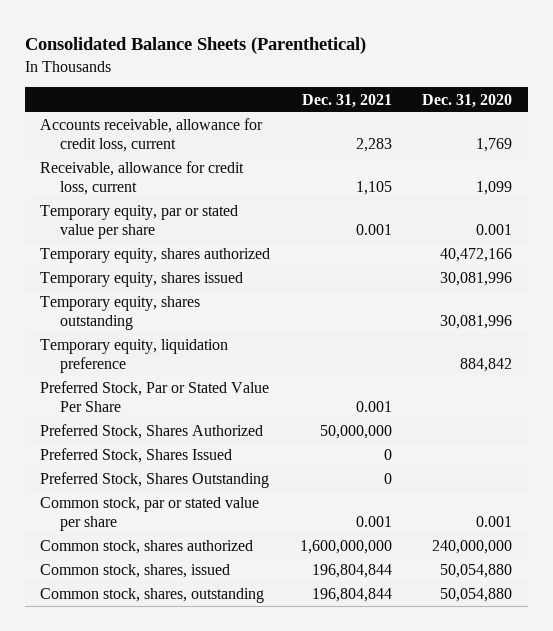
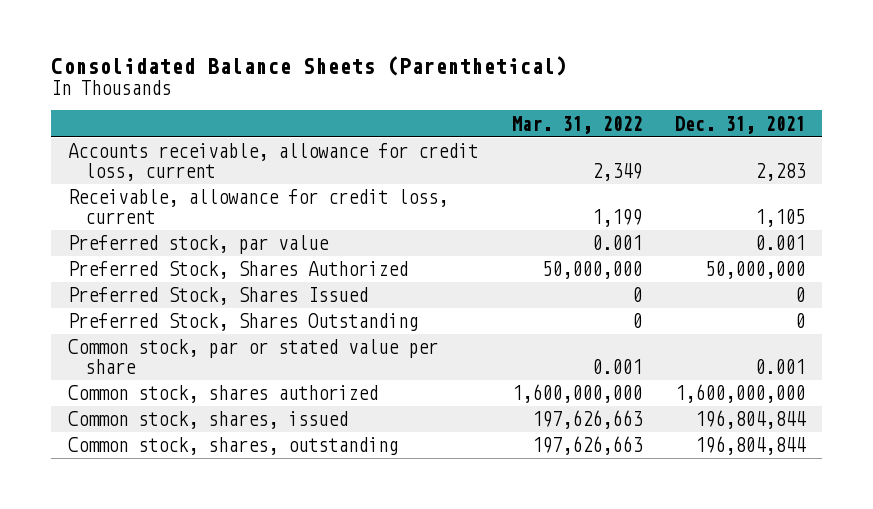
[422,93,513,108] Dec. 31, 2020 -> none
none -> [511,115,642,134] Mar. 31, 2022
[40,205,239,240] Temporary equity, par or stated value per share -> none
[40,248,271,264] Temporary equity, shares authorized -> none
[40,272,244,288] Temporary equity, shares issued -> none
[40,296,201,331] Temporary equity, shares outstanding -> none
[40,339,229,374] Temporary equity, liquidation preference -> none
[40,381,270,413] Preferred Stock, Par or Stated Value Per Share -> [67,235,329,255] Preferred stock, par value

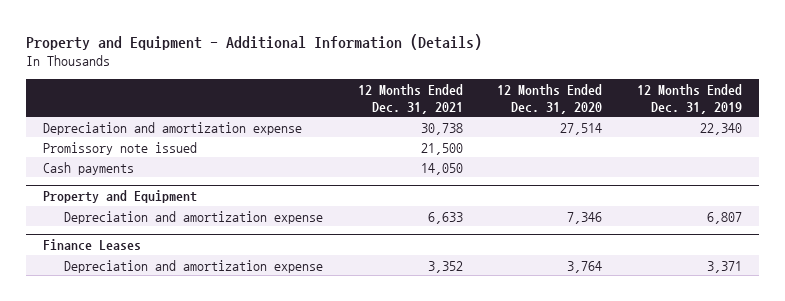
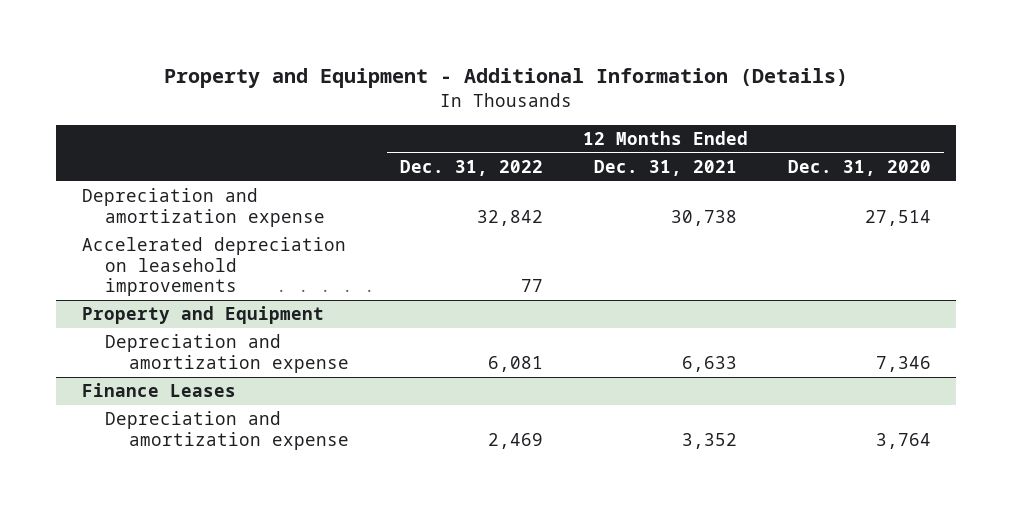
[636,83,742,114] 12 Months Ended Dec. 31, 2019 -> none
none -> [400,160,544,177] Dec. 31, 2022
[43,141,198,155] Promissory note issued -> none
[43,161,135,175] Cash payments -> none
none -> [81,237,346,297] Accelerated depreciation on leasehold improvements

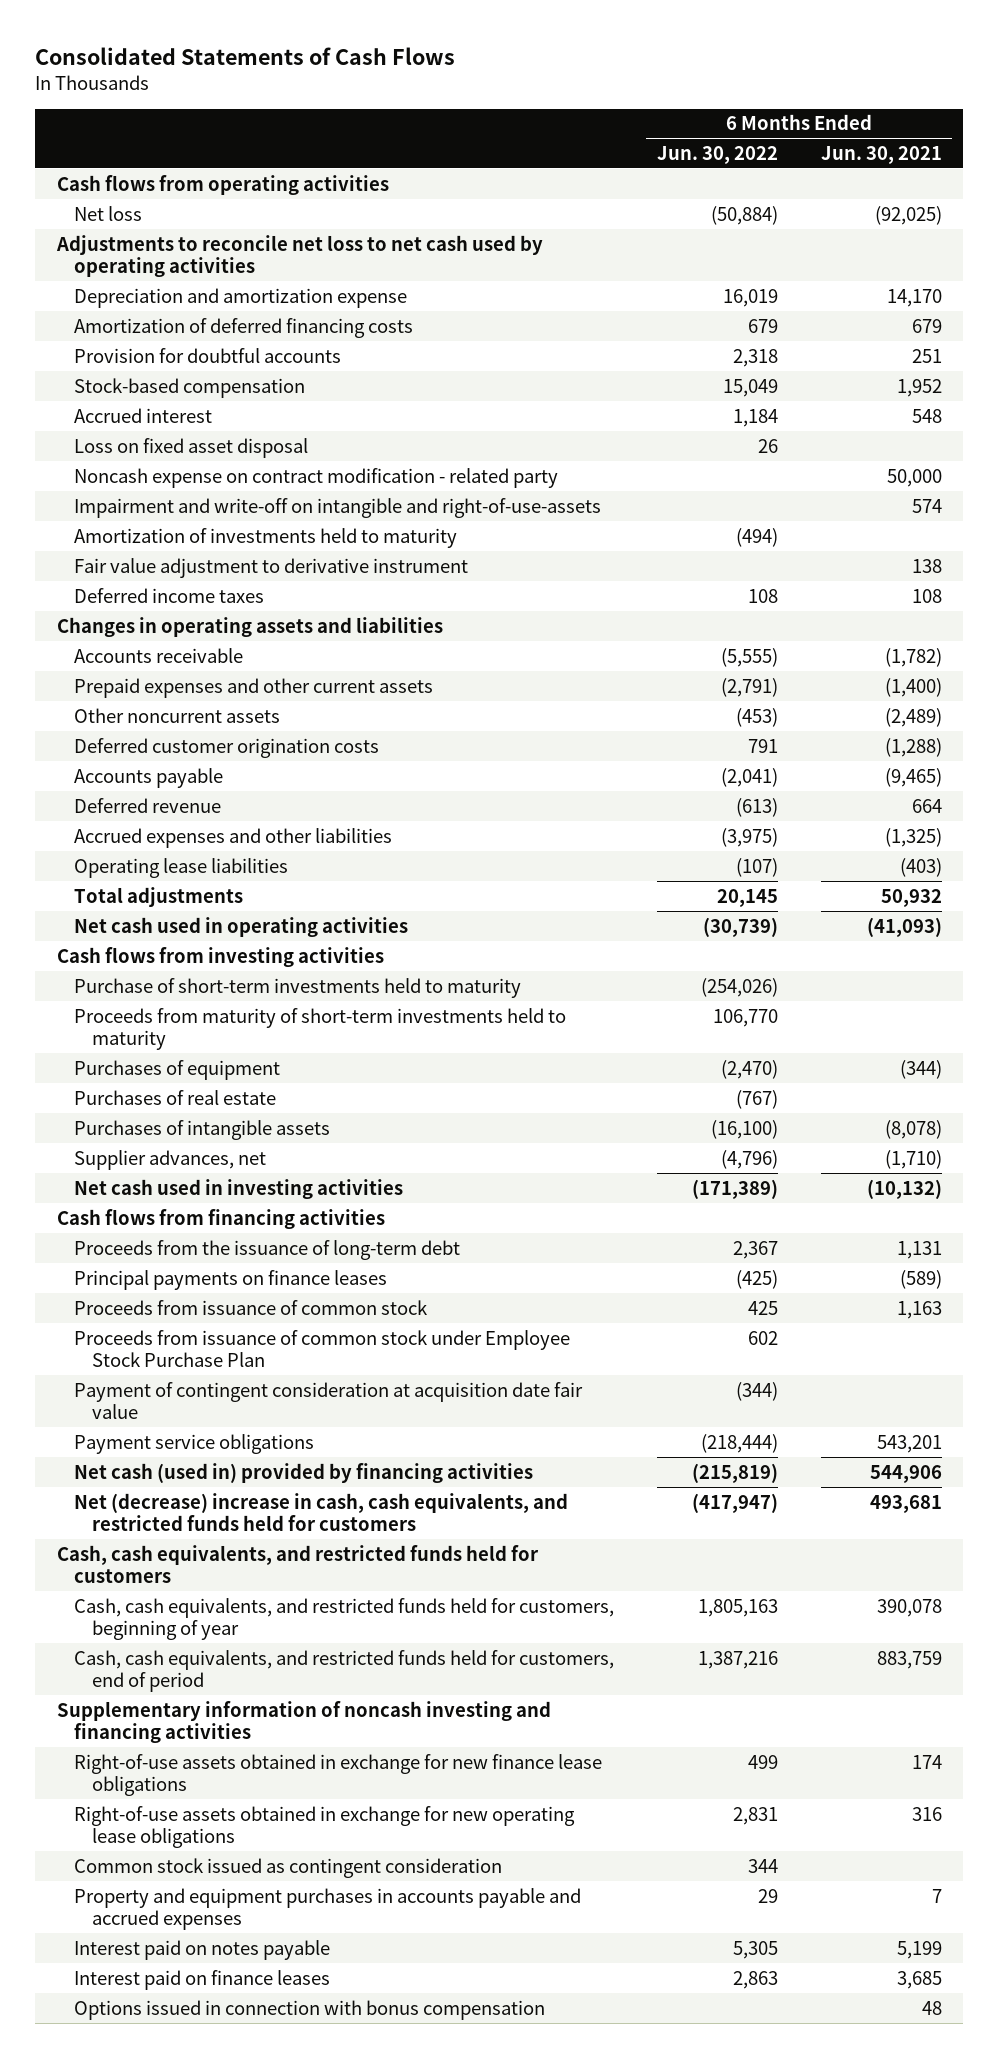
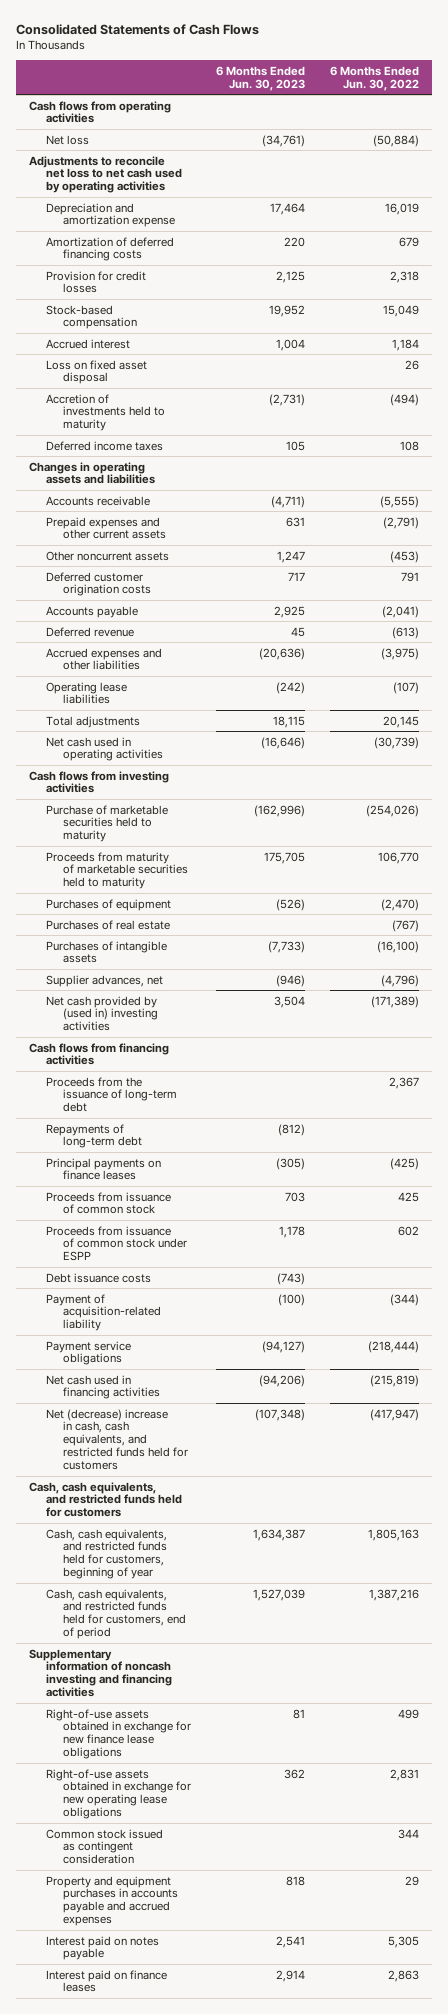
[820,145,942,164] Jun. 30, 2021 -> none
none -> [215,65,305,91] 6 Months Ended Jun. 30, 2023
[74,347,342,363] Provision for doubtful accounts -> [45,270,146,294] Provision for credit losses
[74,467,559,488] Noncash expense on contract modification - related party -> none
[74,497,602,518] Impairment and write-off on intangible and right-of-use-assets -> none
[74,557,469,578] Fair value adjustment to derivative instrument -> none
[74,527,458,548] Amortization of investments held to maturity -> [45,393,165,432] Accretion of investments held to maturity
[74,977,522,998] Purchase of short-term investments held to maturity -> [45,804,168,843] Purchase of marketable securities held to maturity
[74,1007,567,1051] Proceeds from maturity of short-term investments held to maturity -> [45,851,188,890] Proceeds from maturity of marketable securities held to maturity
[74,1178,404,1199] Net cash used in investing activities -> [45,995,158,1032] Net cash provided by (used in) investing activities
none -> [45,1123,142,1149] Repayments of long-term debt
[74,1329,571,1368] Proceeds from issuance of common stock under Employee Stock Purchase Plan -> [45,1225,187,1262] Proceeds from issuance of common stock under ESPP
none -> [45,1272,151,1283] Debt issuance costs
[74,1381,584,1420] Payment of contingent consideration at acquisition date fair value -> [45,1293,161,1332] Payment of acquisition-related liability
[74,1462,534,1483] Net cash (used in) provided by financing activities -> [45,1374,160,1400] Net cash used in financing activities
[74,1999,546,2020] Options issued in connection with bonus compensation -> none

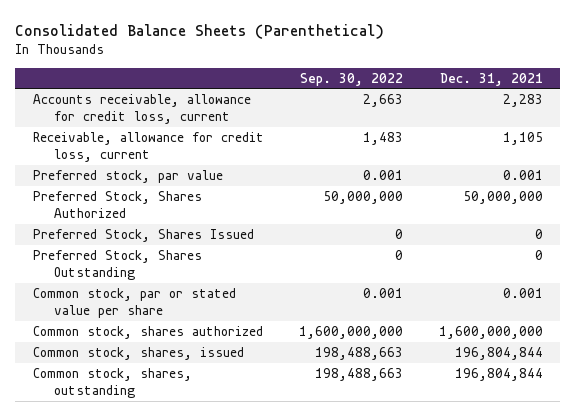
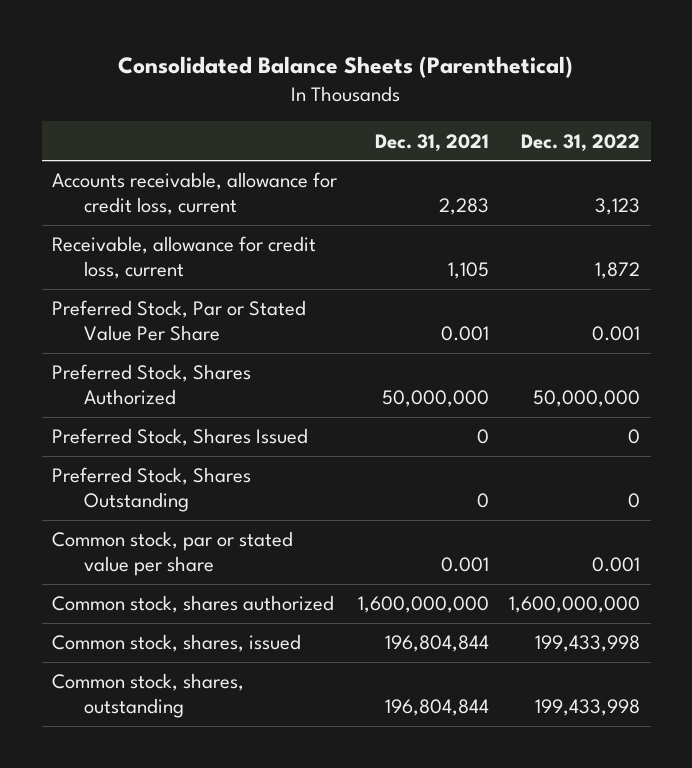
[300,72,404,86] Sep. 30, 2022 -> none
none -> [521,133,641,152] Dec. 31, 2022
[32,169,223,183] Preferred stock, par value -> [52,300,307,341] Preferred Stock, Par or Stated Value Per Share

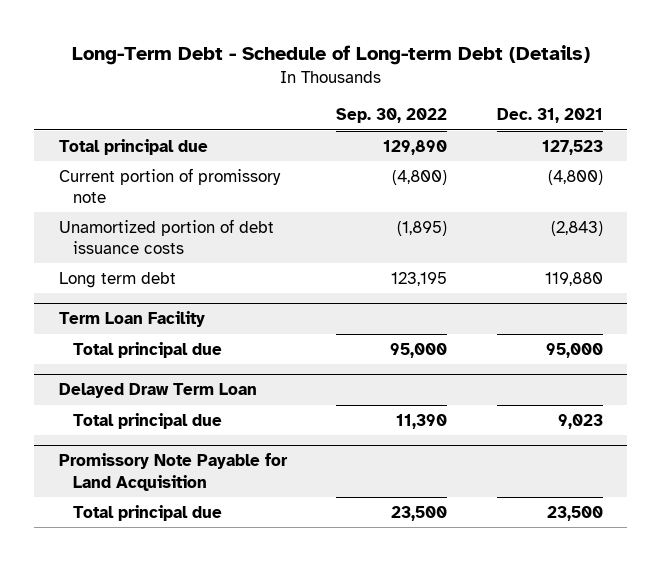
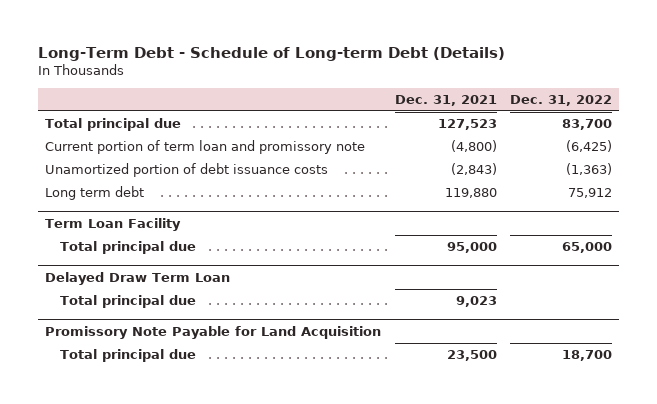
[336,108,448,124] Sep. 30, 2022 -> none
none -> [510,94,613,106] Dec. 31, 2022
[58,167,281,204] Current portion of promissory note -> [44,140,365,155] Current portion of term loan and promissory note

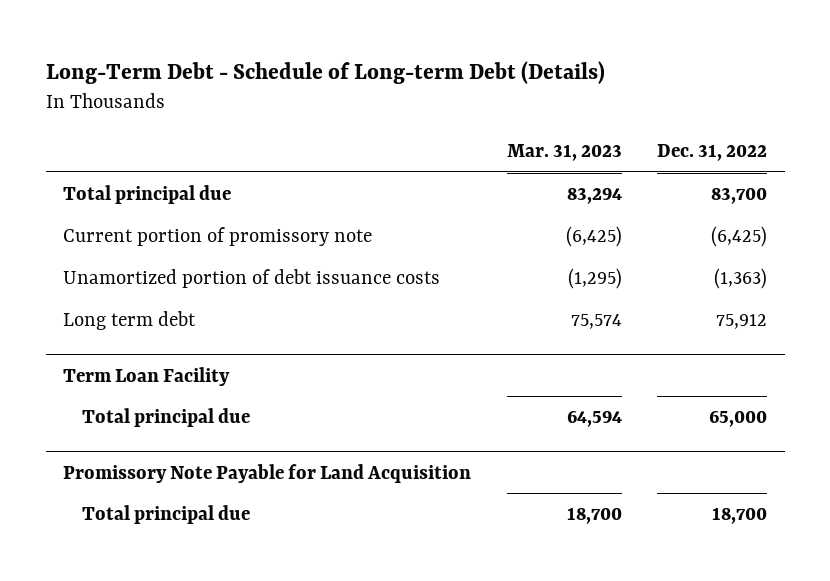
[394,94,497,106] Dec. 31, 2021 -> none
none -> [506,144,622,162] Mar. 31, 2023
[44,140,365,155] Current portion of term loan and promissory note -> [63,227,373,247] Current portion of promissory note
[44,272,230,286] Delayed Draw Term Loan -> none
[59,295,196,309] Total principal due -> none

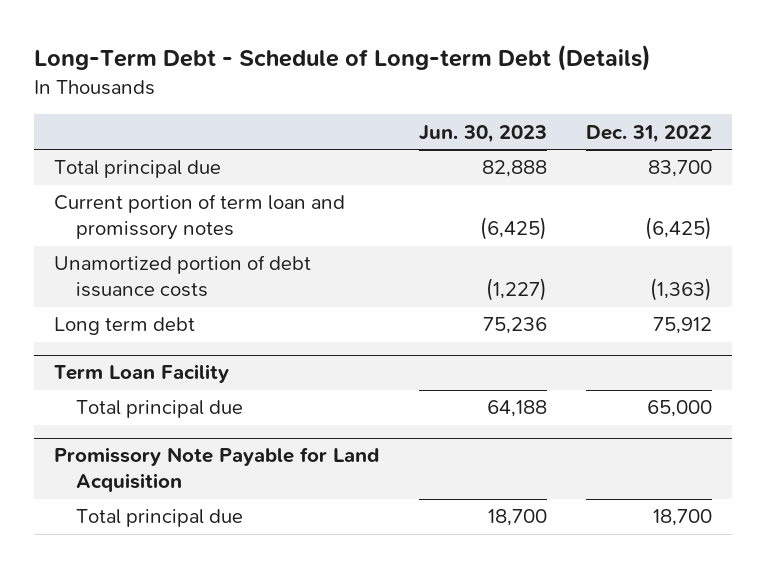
[506,144,622,162] Mar. 31, 2023 -> none
none -> [418,124,547,143] Jun. 30, 2023
[63,227,373,247] Current portion of promissory note -> [53,194,345,241] Current portion of term loan and promissory notes

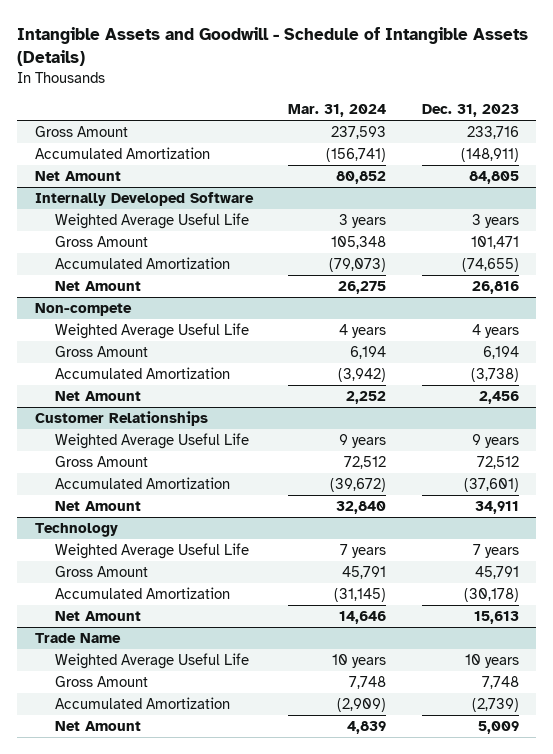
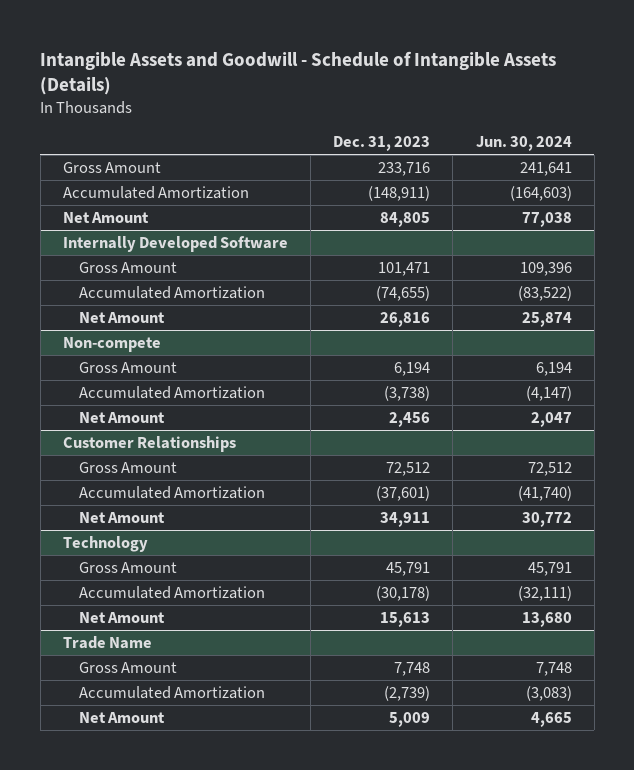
[288,104,387,118] Mar. 31, 2024 -> none
none -> [475,136,572,152] Jun. 30, 2024
[55,213,250,230] Weighted Average Useful Life -> none
[55,323,250,340] Weighted Average Useful Life -> none
[55,433,250,450] Weighted Average Useful Life -> none
[55,543,250,560] Weighted Average Useful Life -> none
[55,653,250,670] Weighted Average Useful Life -> none

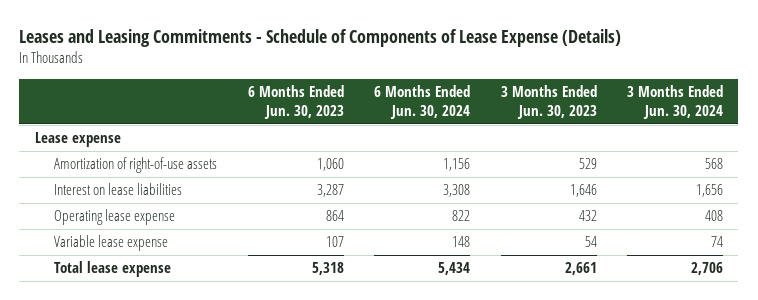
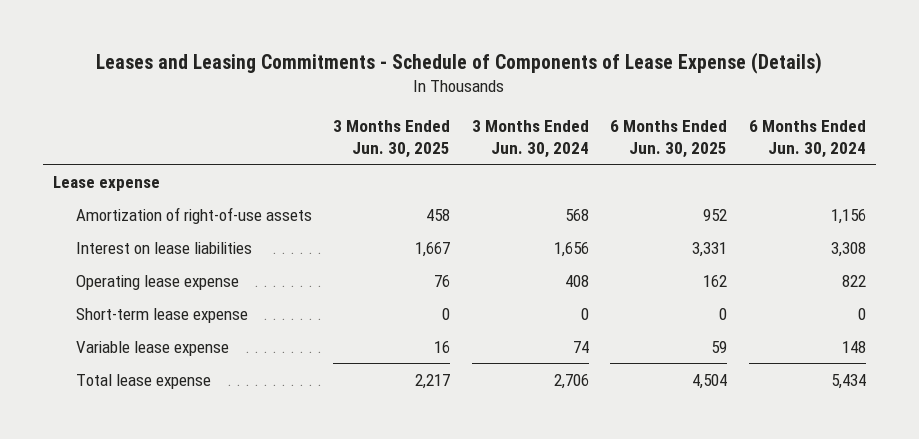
[247,84,344,120] 6 Months Ended Jun. 30, 2023 -> none
[500,84,597,120] 3 Months Ended Jun. 30, 2023 -> none
none -> [333,120,451,158] 3 Months Ended Jun. 30, 2025
none -> [610,120,728,158] 6 Months Ended Jun. 30, 2025
none -> [75,307,248,323] Short-term lease expense

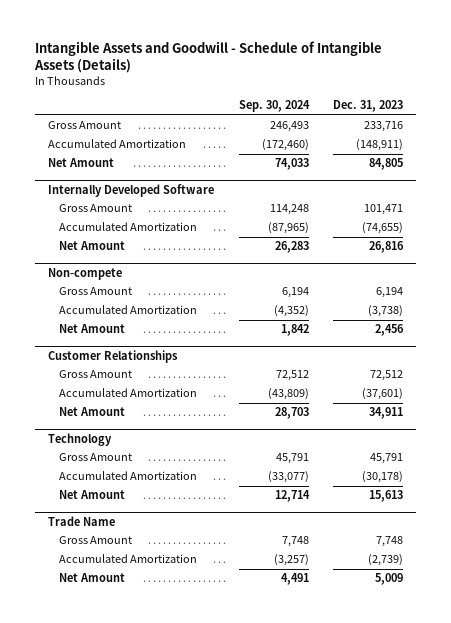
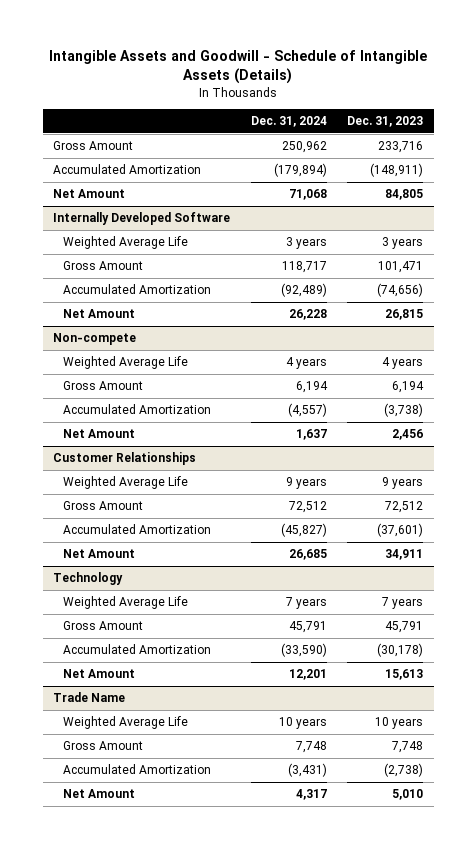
[238,100,310,113] Sep. 30, 2024 -> none
none -> [250,116,327,128] Dec. 31, 2024
none -> [63,236,189,250] Weighted Average Life
[362,222,404,235] (74,655) -> [377,283,424,298] (74,656)
[369,241,405,254] 26,816 -> [385,309,424,321] 26,815
none -> [63,356,189,370] Weighted Average Life
none -> [63,476,189,490] Weighted Average Life
none -> [63,596,189,610] Weighted Average Life
none -> [63,716,189,730] Weighted Average Life
[368,554,404,567] (2,739) -> [384,763,424,778] (2,738)
[375,573,404,586] 5,009 -> [392,789,424,801] 5,010

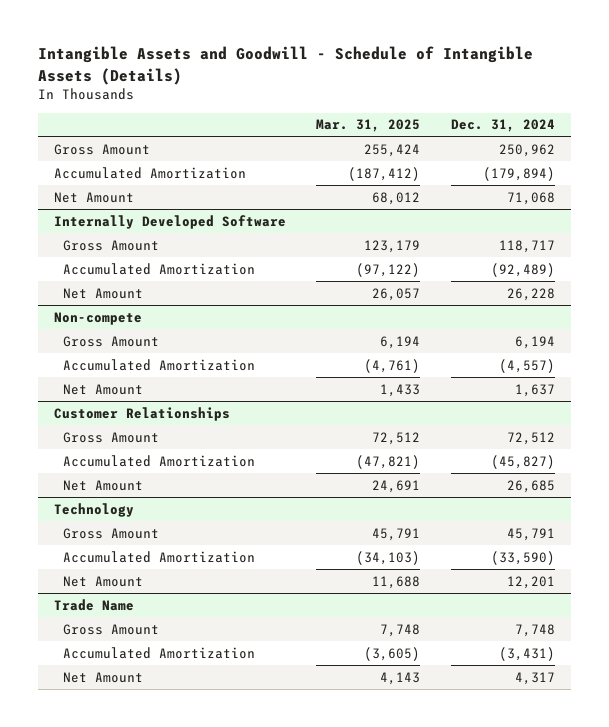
[347,116,424,128] Dec. 31, 2023 -> none
none -> [316,119,421,133] Mar. 31, 2025
[63,236,189,250] Weighted Average Life -> none
[63,356,189,370] Weighted Average Life -> none
[63,476,189,490] Weighted Average Life -> none
[63,596,189,610] Weighted Average Life -> none
[63,716,189,730] Weighted Average Life -> none

